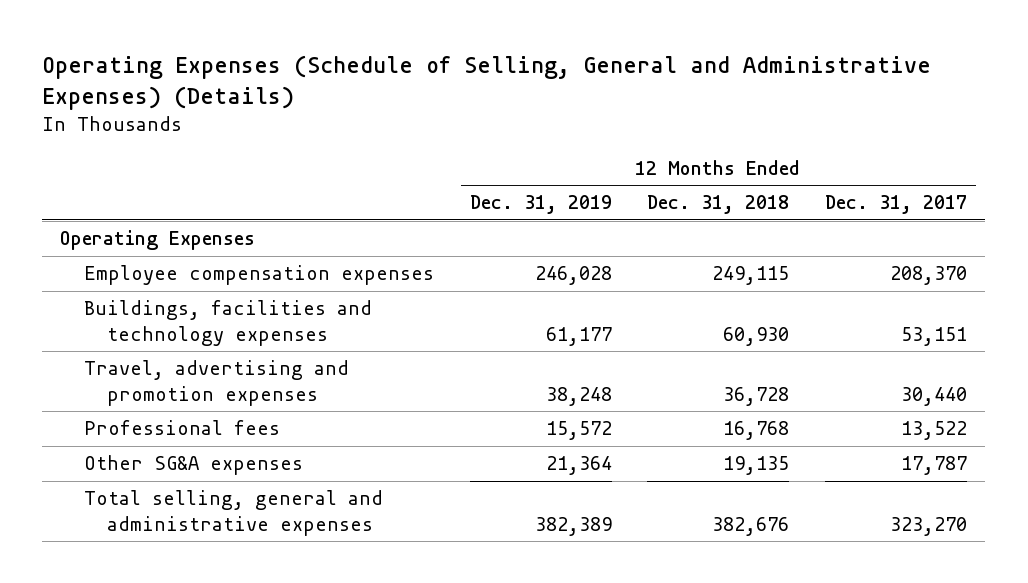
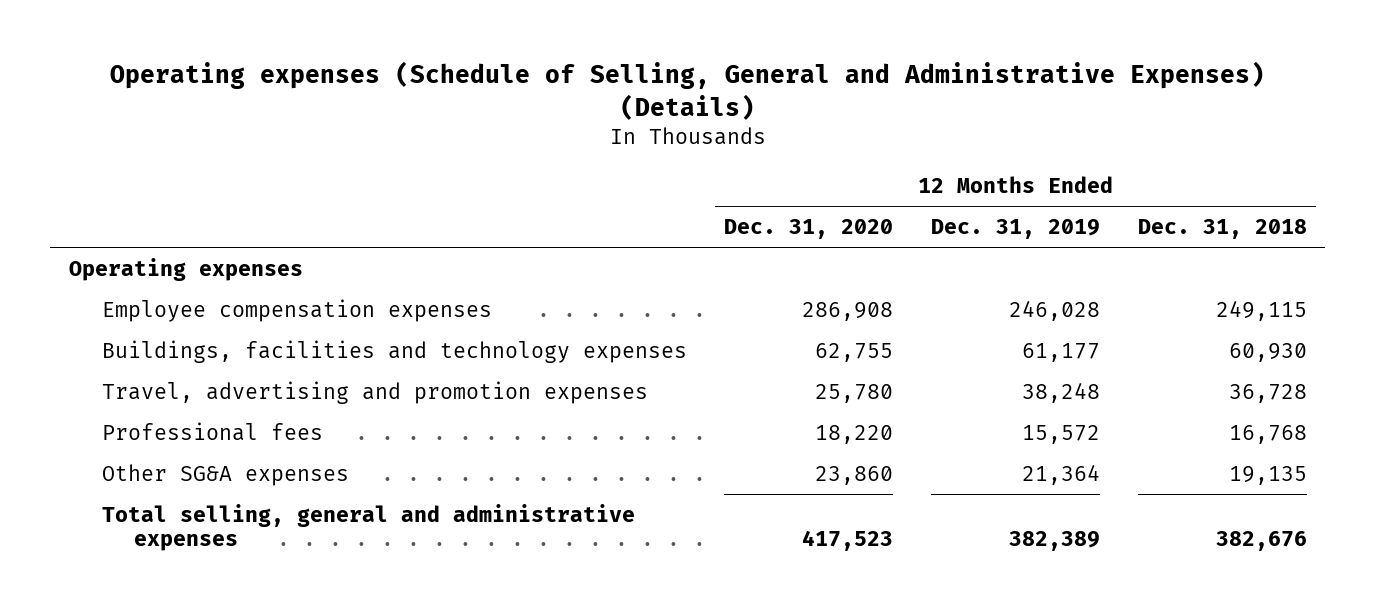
[42,55,932,111] Operating Expenses (Schedule of Selling, General and Administrative Expenses) (Details) -> [109,61,1265,120] Operating expenses (Schedule of Selling, General and Administrative Expenses) (Details)
[825,195,968,215] Dec. 31, 2017 -> none
none -> [724,219,894,240] Dec. 31, 2020
[60,230,256,251] Operating Expenses -> [69,257,304,281] Operating expenses

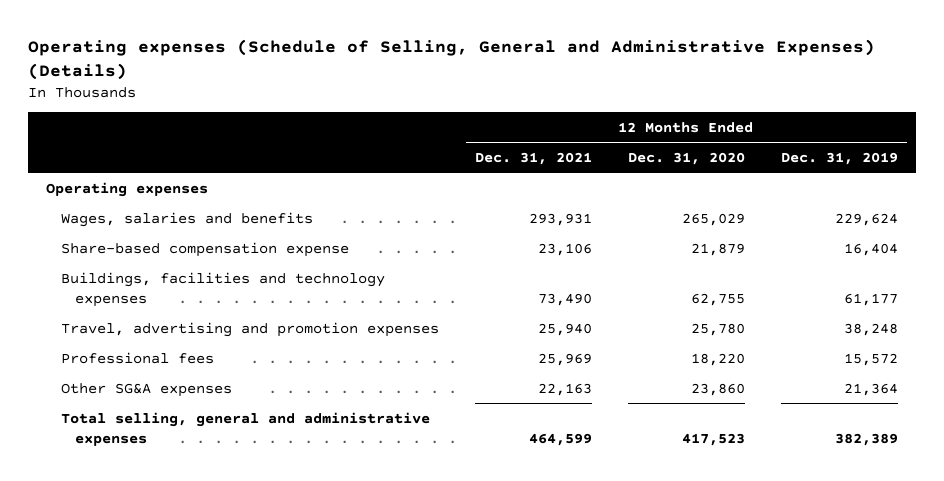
[1137,219,1307,240] Dec. 31, 2018 -> none
none -> [474,151,592,165] Dec. 31, 2021
[101,298,492,322] Employee compensation expenses -> none
none -> [60,211,313,227] Wages, salaries and benefits
none -> [60,241,349,257] Share-based compensation expense

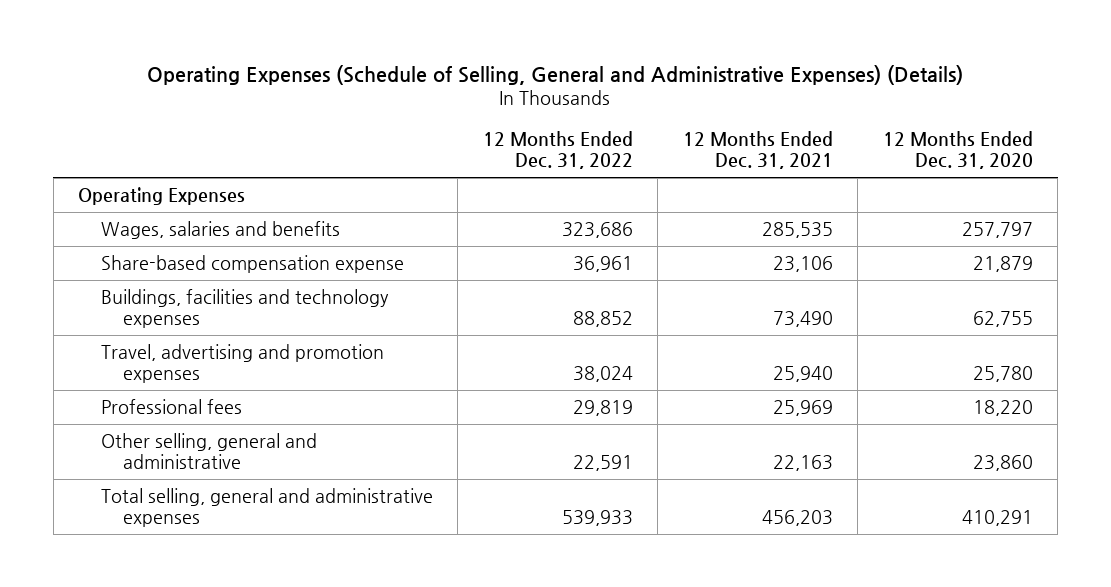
[27,38,875,80] Operating expenses (Schedule of Selling, General and Administrative Expenses) (Details) -> [147,64,964,85] Operating Expenses (Schedule of Selling, General and Administrative Expenses) (Details)
[780,151,898,165] Dec. 31, 2019 -> none
none -> [482,130,633,170] 12 Months Ended Dec. 31, 2022
[45,181,208,197] Operating expenses -> [78,187,246,206] Operating Expenses
[528,212,592,226] 293,931 -> [761,222,833,239] 285,535
[681,212,745,226] 265,029 -> [961,222,1033,239] 257,797
[60,382,232,397] Other SG&A expenses -> [100,433,317,470] Other selling, general and administrative
[528,432,592,446] 464,599 -> [761,510,833,527] 456,203
[681,432,745,446] 417,523 -> [961,510,1033,527] 410,291

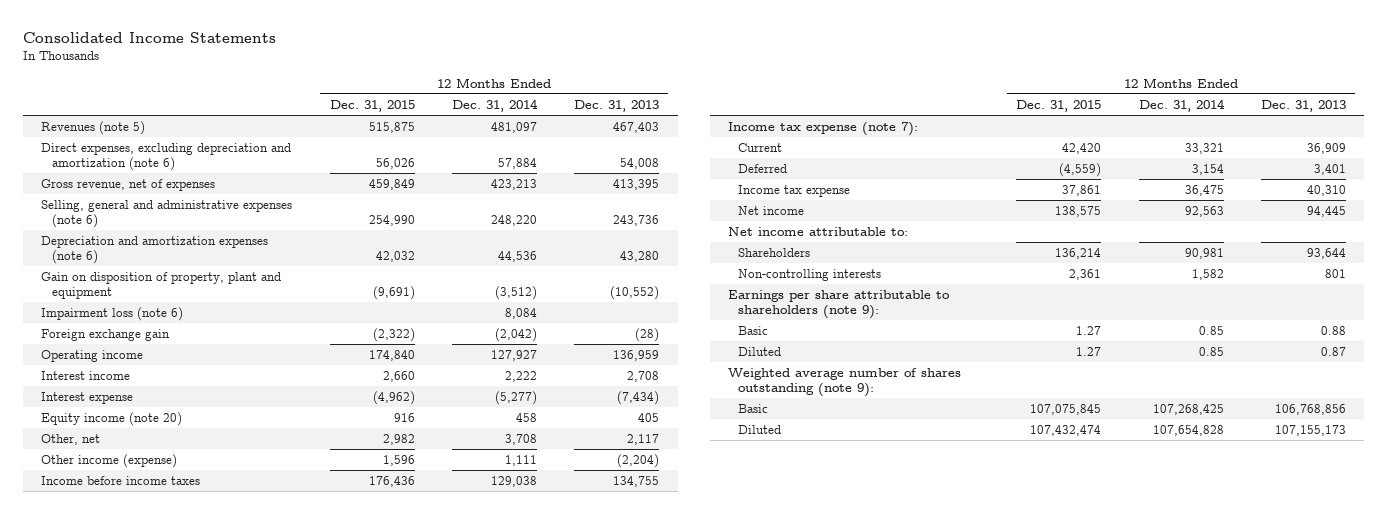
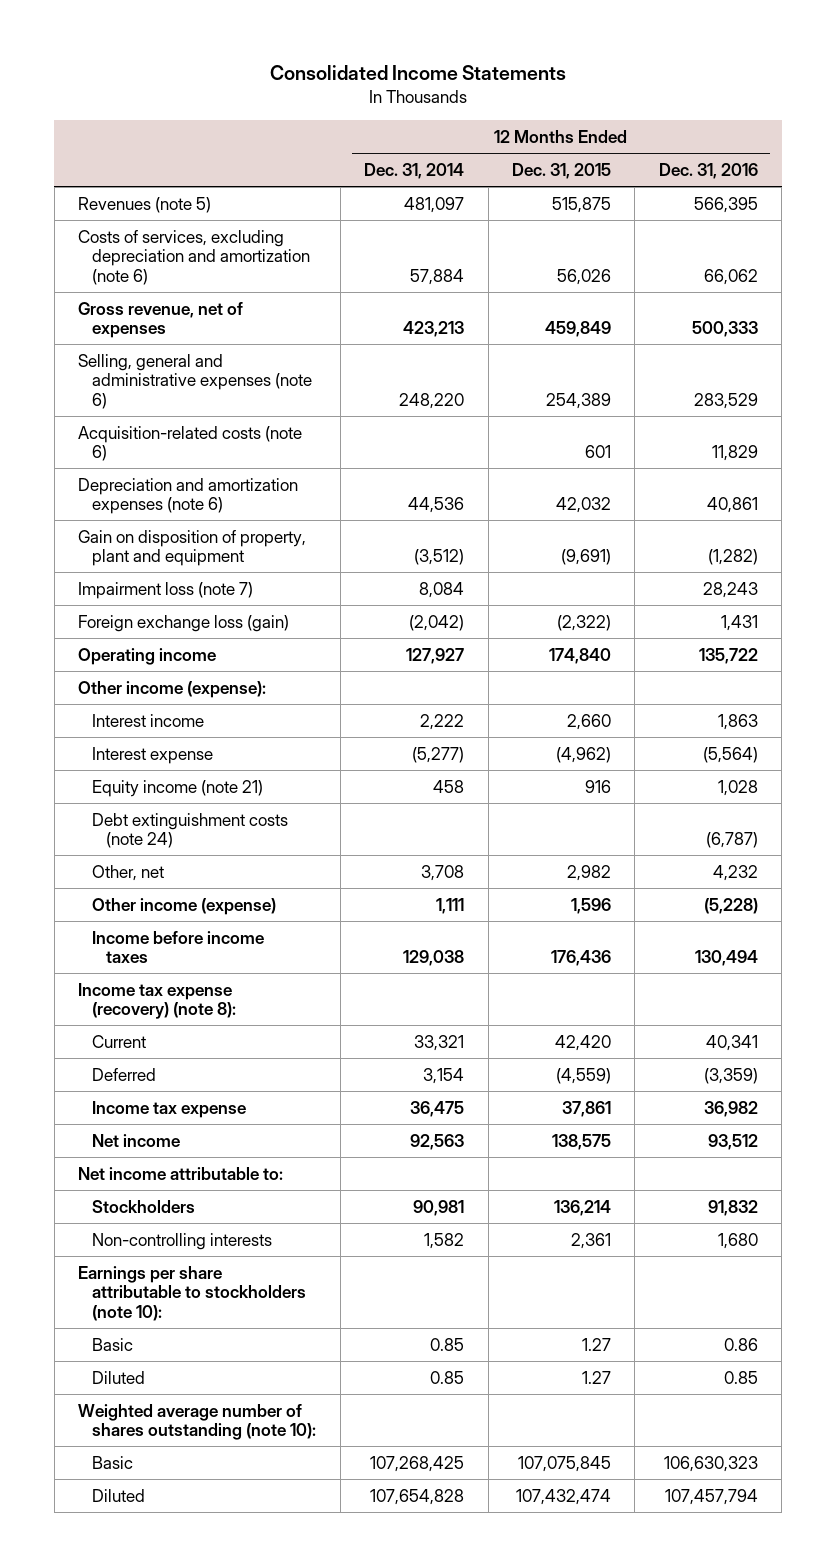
[573,99,659,112] Dec. 31, 2013 -> none
none -> [658,162,758,179] Dec. 31, 2016
[41,142,292,171] Direct expenses, excluding depreciation and amortization (note 6) -> [78,229,311,285] Costs of services, excluding depreciation and amortization (note 6)
[368,214,415,226] 254,990 -> [545,392,611,409] 254,389
none -> [78,425,303,462] Acquisition-related costs (note 6)
[41,306,184,321] Impairment loss (note 6) -> [78,581,254,599] Impairment loss (note 7)
[41,328,171,341] Foreign exchange gain -> [78,614,290,632] Foreign exchange loss (gain)
none -> [78,680,267,698] Other income (expense):
[41,411,183,426] Equity income (note 20) -> [92,779,264,797] Equity income (note 21)
none -> [92,812,289,849] Debt extinguishment costs (note 24)
[728,121,919,136] Income tax expense (note 7): -> [78,982,237,1020] Income tax expense (recovery) (note 8):
[738,247,811,257] Shareholders -> [92,1199,196,1213] Stockholders
[728,289,951,319] Earnings per share attributable to shareholders (note 9): -> [78,1265,307,1321] Earnings per share attributable to stockholders (note 10):
[728,367,962,397] Weighted average number of shares outstanding (note 9): -> [78,1403,317,1441] Weighted average number of shares outstanding (note 10):

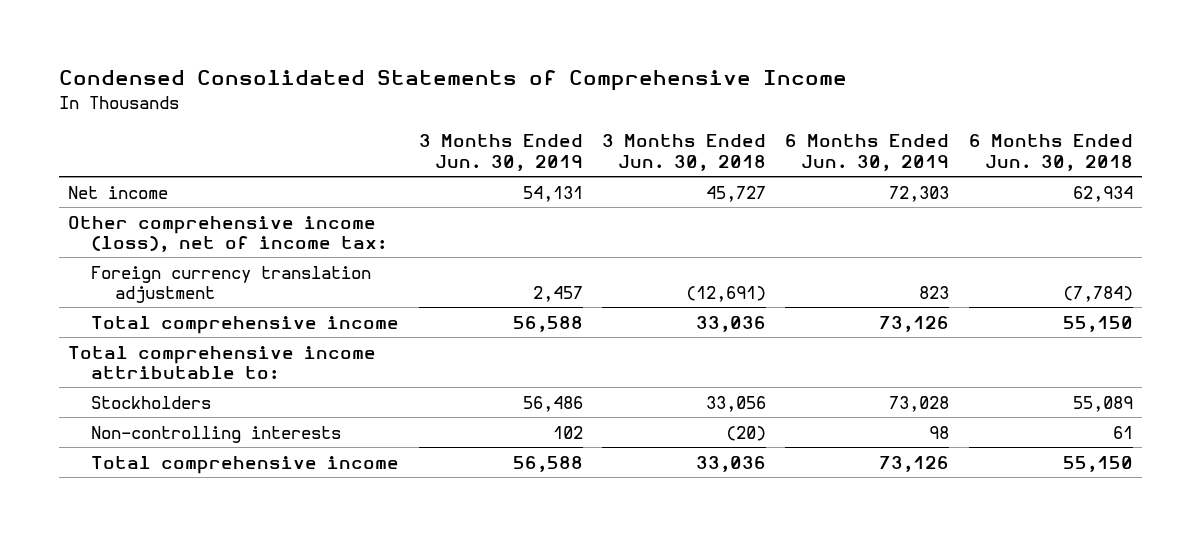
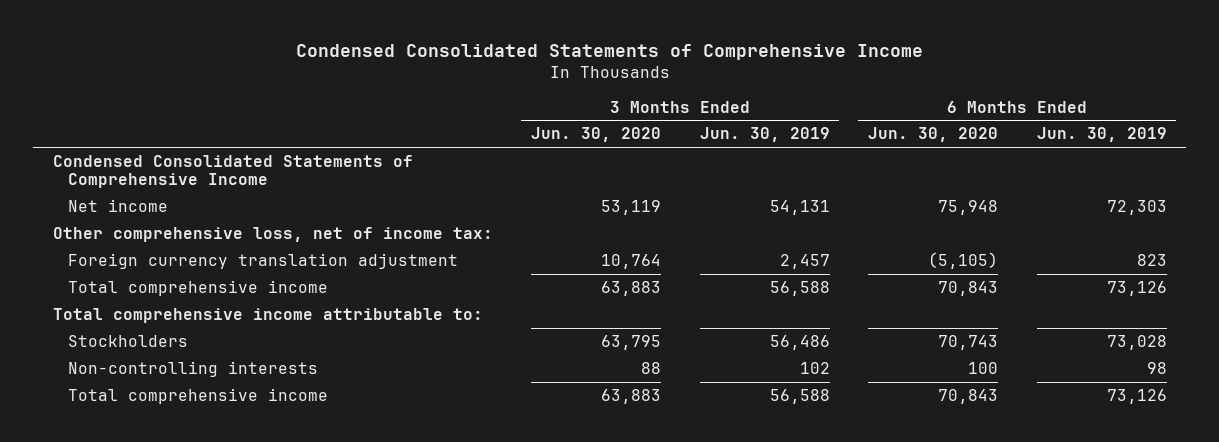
[602,134,767,171] 3 Months Ended Jun. 30, 2018 -> none
[968,134,1133,171] 6 Months Ended Jun. 30, 2018 -> none
none -> [531,127,662,143] Jun. 30, 2020
none -> [868,127,999,143] Jun. 30, 2020
none -> [52,155,413,189] Condensed Consolidated Statements of Comprehensive Income
[68,215,388,252] Other comprehensive income (loss), net of income tax: -> [52,227,493,243] Other comprehensive loss, net of income tax:

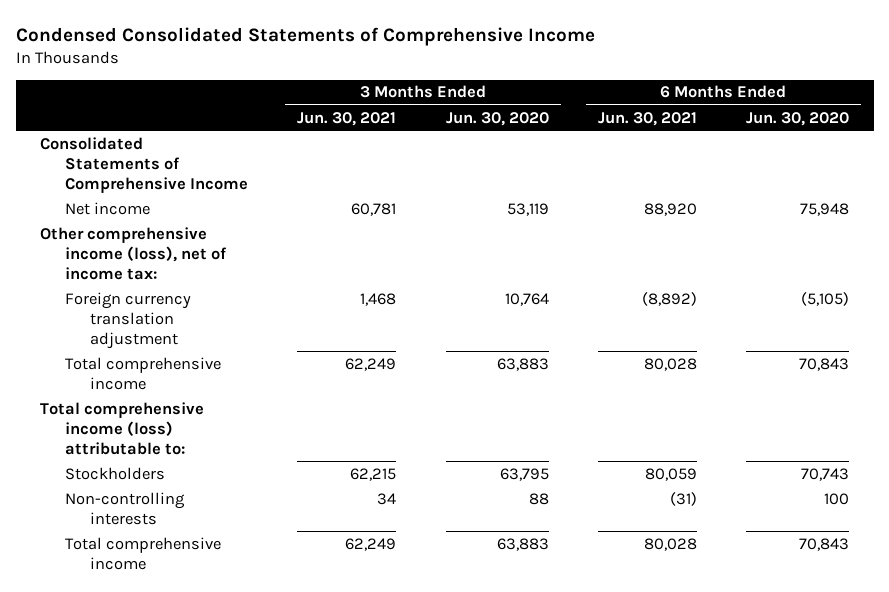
[699,127,830,143] Jun. 30, 2019 -> none
[1036,127,1167,143] Jun. 30, 2019 -> none
none -> [297,111,397,126] Jun. 30, 2021
none -> [597,111,697,126] Jun. 30, 2021
[52,155,413,189] Condensed Consolidated Statements of Comprehensive Income -> [40,136,249,193] Consolidated Statements of Comprehensive Income
[52,227,493,243] Other comprehensive loss, net of income tax: -> [40,226,228,280] Other comprehensive income (loss), net of income tax:
[52,308,483,324] Total comprehensive income attributable to: -> [40,401,205,455] Total comprehensive income (loss) attributable to:

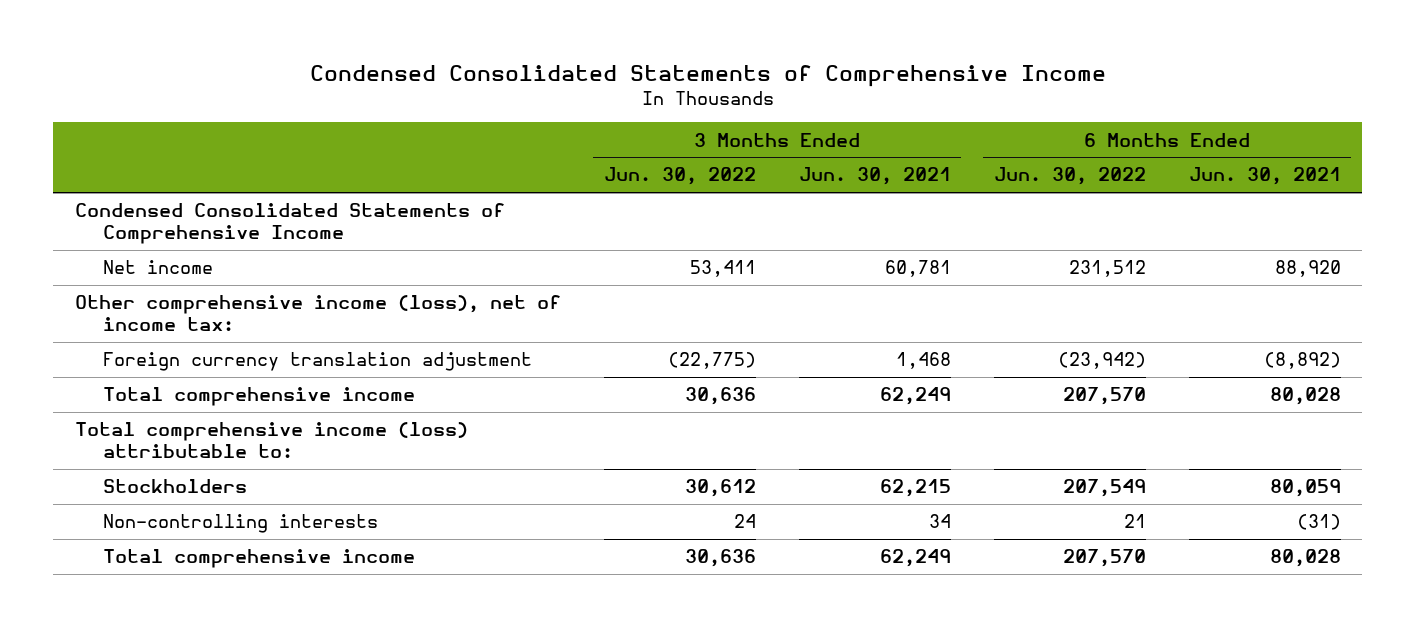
[445,111,549,126] Jun. 30, 2020 -> none
[745,111,849,126] Jun. 30, 2020 -> none
none -> [603,167,756,186] Jun. 30, 2022
none -> [993,167,1146,186] Jun. 30, 2022
[40,136,249,193] Consolidated Statements of Comprehensive Income -> [74,203,505,245] Condensed Consolidated Statements of Comprehensive Income

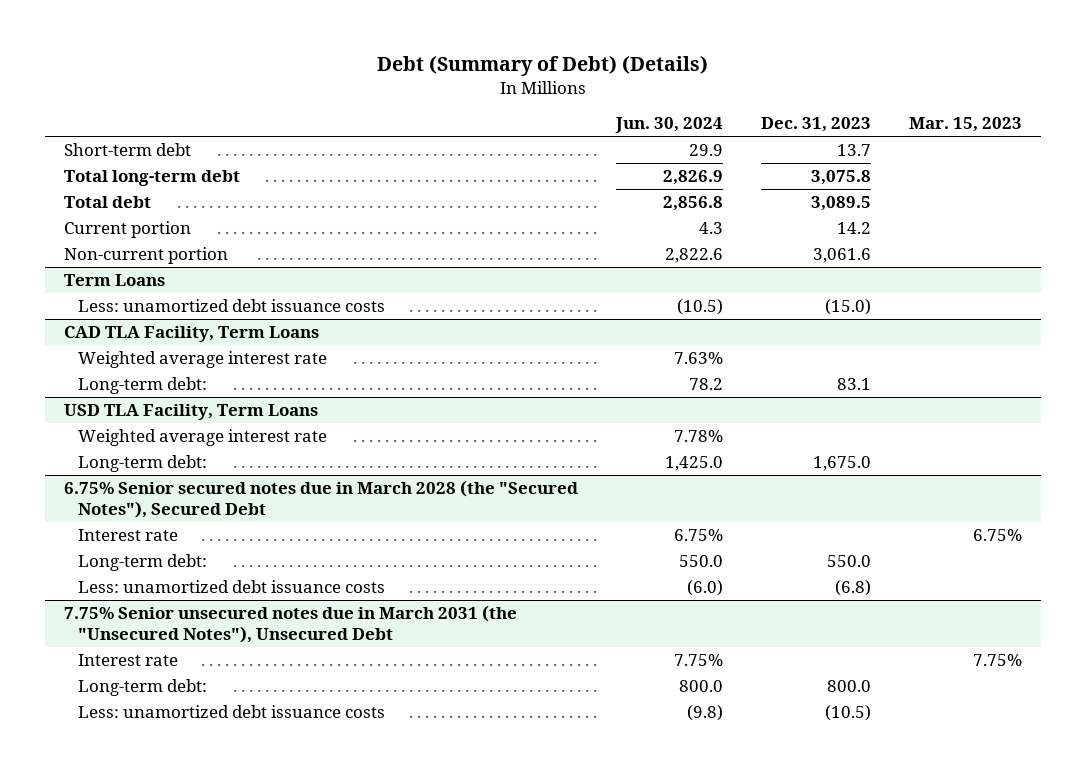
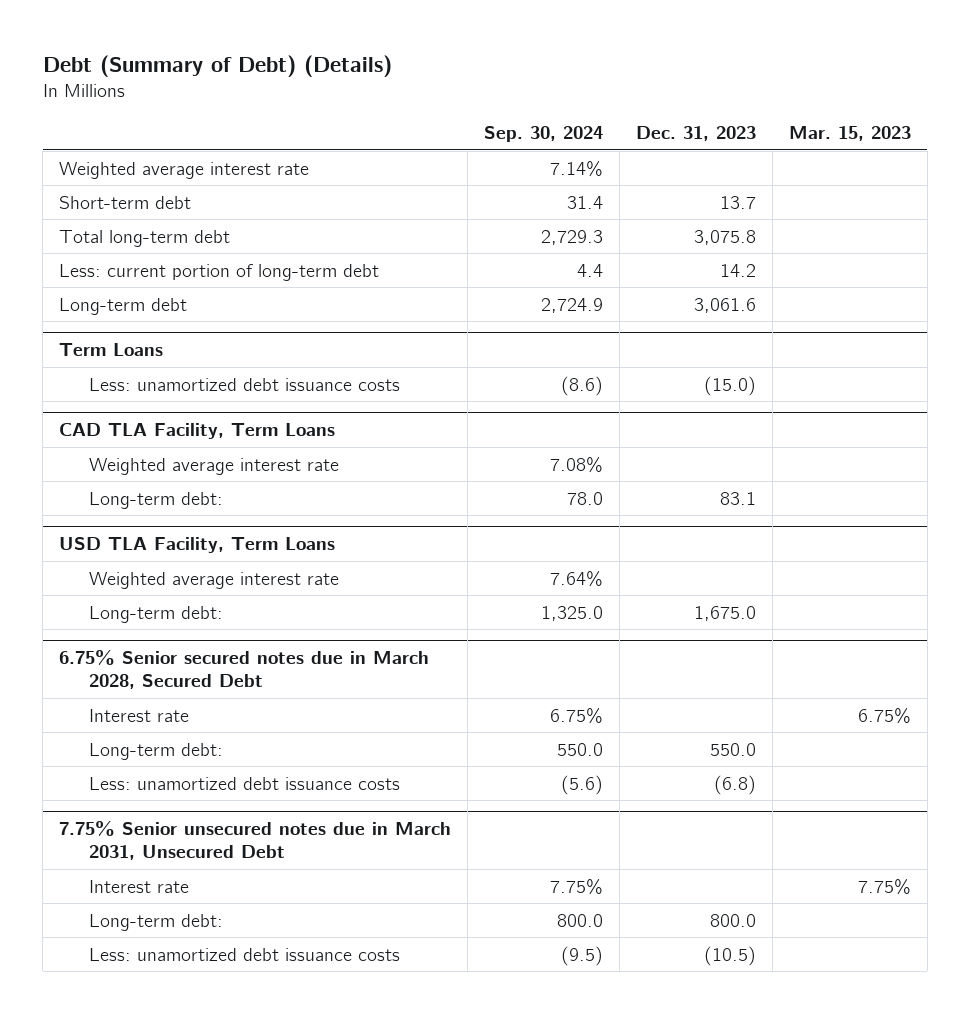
[615,117,724,134] Jun. 30, 2024 -> none
none -> [484,126,604,143] Sep. 30, 2024
none -> [59,161,310,179] Weighted average interest rate
[64,195,152,208] Total debt -> none
[64,220,192,238] Current portion -> [59,263,380,281] Less: current portion of long-term debt
[64,246,229,264] Non-current portion -> [59,297,188,315] Long-term debt
[64,479,579,519] 6.75% Senior secured notes due in March 2028 (the "Secured Notes"), Secured Debt -> [59,650,430,690] 6.75% Senior secured notes due in March 2028, Secured Debt
[64,604,518,644] 7.75% Senior unsecured notes due in March 2031 (the "Unsecured Notes"), Unsecured Debt -> [59,821,452,861] 7.75% Senior unsecured notes due in March 2031, Unsecured Debt

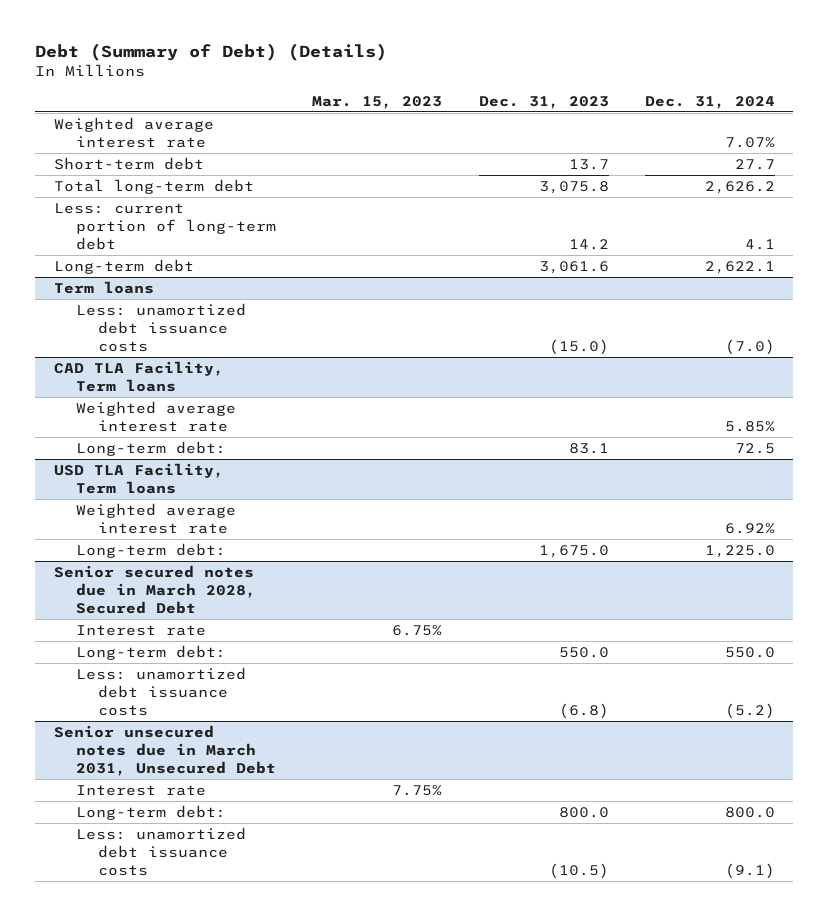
[484,126,604,143] Sep. 30, 2024 -> none
none -> [645,95,776,109] Dec. 31, 2024
[59,343,164,357] Term Loans -> [53,281,154,295] Term loans
[59,423,336,440] CAD TLA Facility, Term Loans -> [53,361,224,393] CAD TLA Facility, Term loans
[59,537,336,554] USD TLA Facility, Term Loans -> [53,463,224,495] USD TLA Facility, Term loans
[59,650,430,690] 6.75% Senior secured notes due in March 2028, Secured Debt -> [53,565,256,614] Senior secured notes due in March 2028, Secured Debt
[59,821,452,861] 7.75% Senior unsecured notes due in March 2031, Unsecured Debt -> [53,725,276,776] Senior unsecured notes due in March 2031, Unsecured Debt

